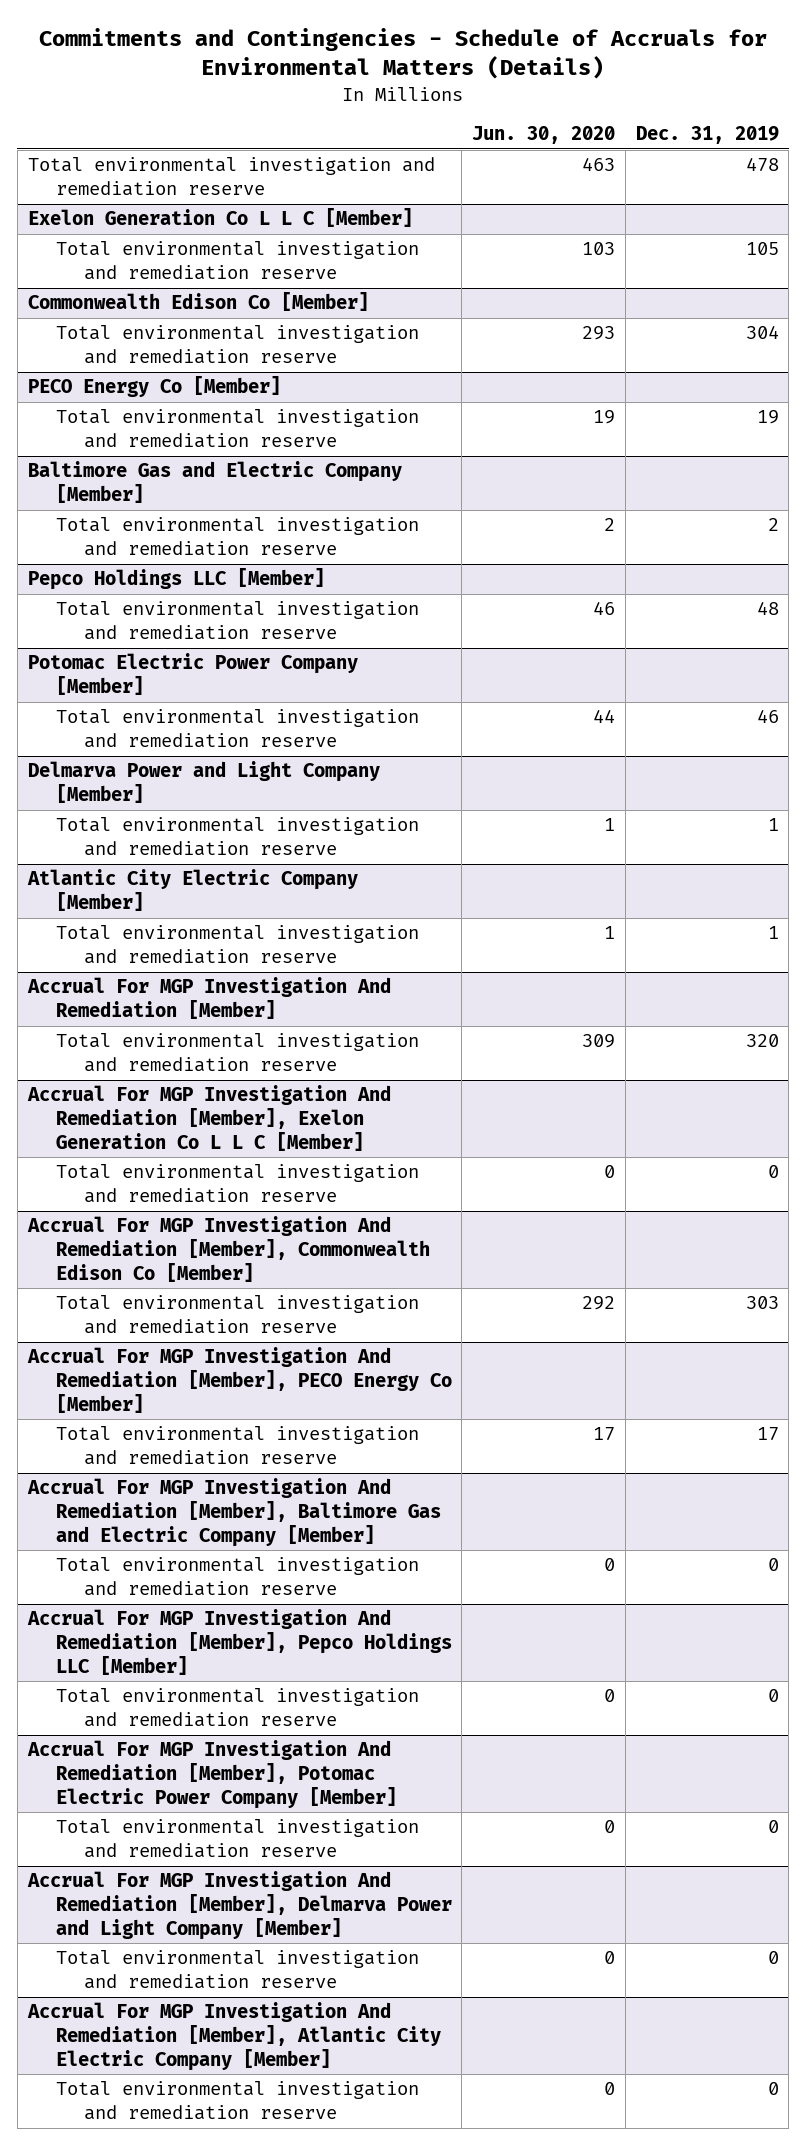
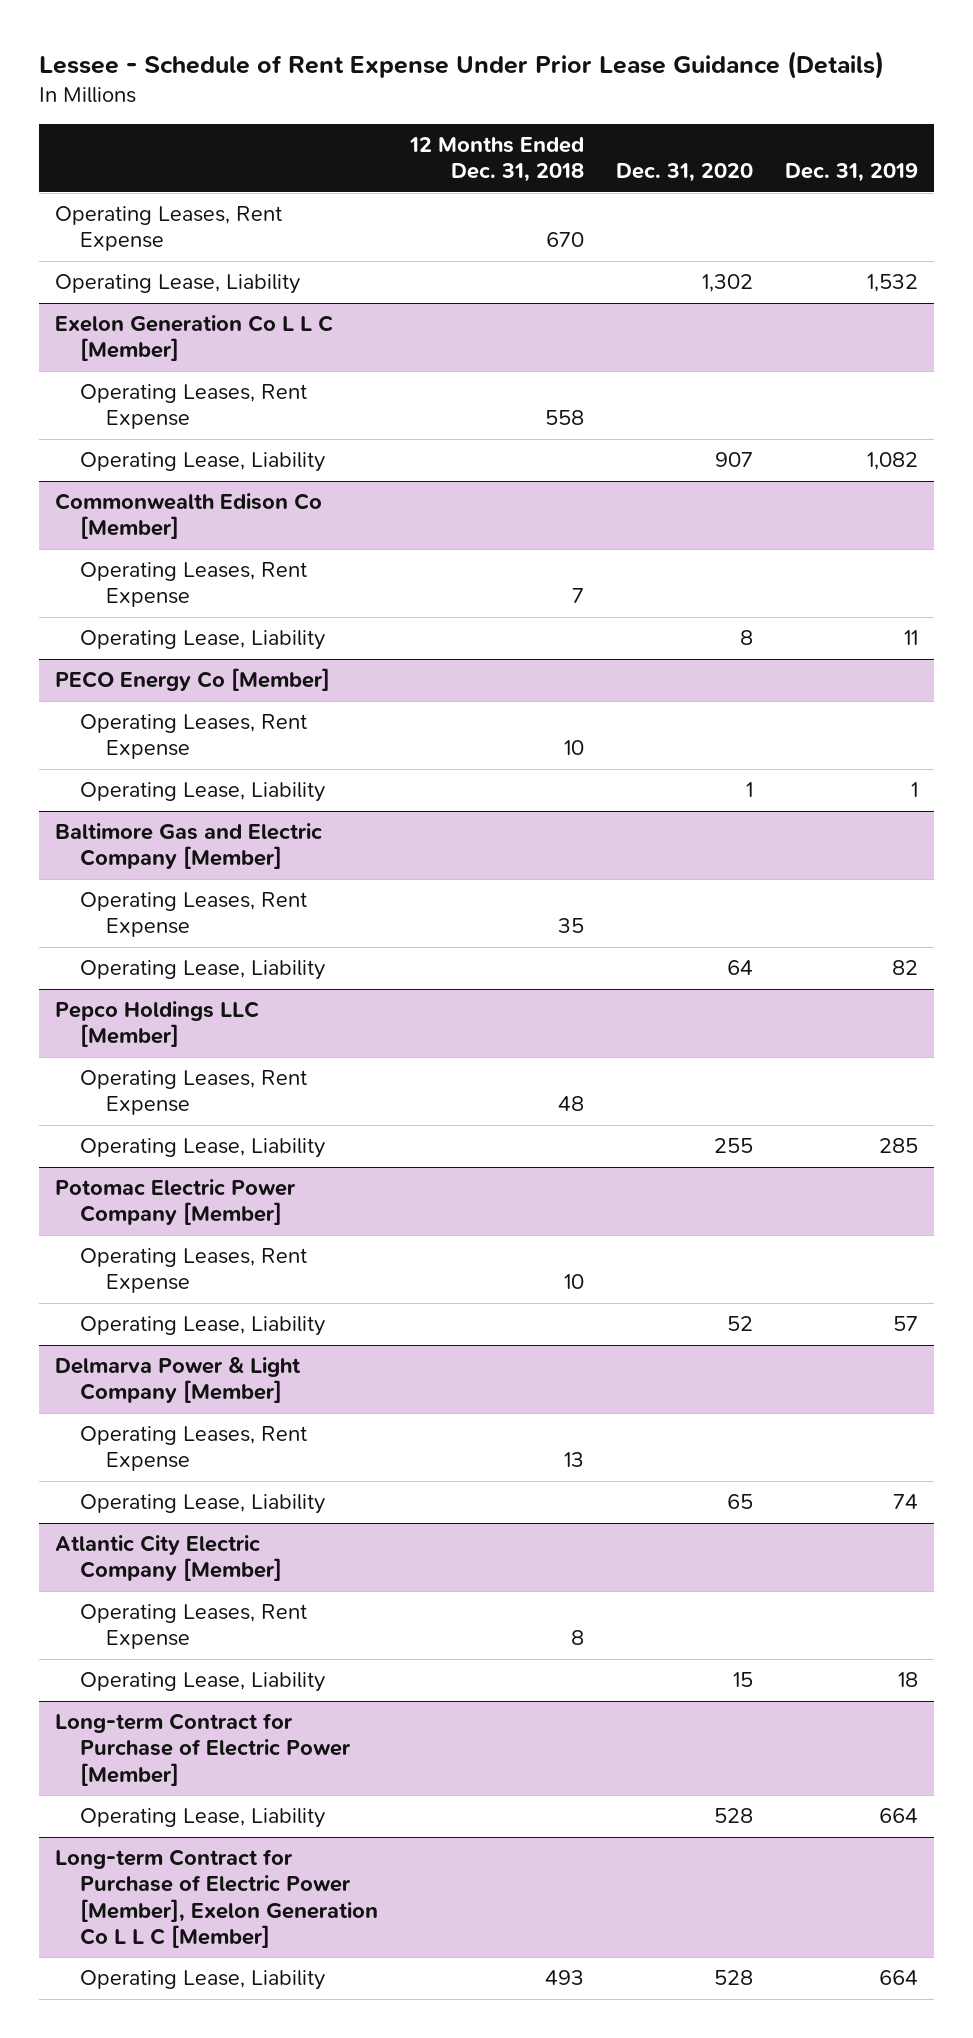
[39,28,768,80] Commitments and Contingencies - Schedule of Accruals for Environmental Matters (Details) -> [38,50,884,79] Lessee - Schedule of Rent Expense Under Prior Lease Guidance (Details)
[472,126,616,145] Jun. 30, 2020 -> none
none -> [409,137,585,183] 12 Months Ended Dec. 31, 2018
none -> [615,163,753,183] Dec. 31, 2020
[27,157,435,197] Total environmental investigation and remediation reserve -> none
none -> [54,206,282,252] Operating Leases, Rent Expense
none -> [54,274,300,295] Operating Lease, Liability
[55,241,419,281] Total environmental investigation and remediation reserve -> none
none -> [80,384,308,430] Operating Leases, Rent Expense
none -> [80,452,326,473] Operating Lease, Liability
[55,325,419,365] Total environmental investigation and remediation reserve -> none
none -> [80,562,308,608] Operating Leases, Rent Expense
none -> [80,630,326,651] Operating Lease, Liability
[55,409,419,449] Total environmental investigation and remediation reserve -> none
none -> [80,714,308,760] Operating Leases, Rent Expense
none -> [80,782,326,803] Operating Lease, Liability
[55,517,419,557] Total environmental investigation and remediation reserve -> none
none -> [80,892,308,938] Operating Leases, Rent Expense
none -> [80,960,326,981] Operating Lease, Liability
[55,601,419,641] Total environmental investigation and remediation reserve -> none
none -> [80,1070,308,1116] Operating Leases, Rent Expense
none -> [80,1138,326,1159] Operating Lease, Liability
[55,709,419,749] Total environmental investigation and remediation reserve -> none
[55,817,419,857] Total environmental investigation and remediation reserve -> none
none -> [80,1248,308,1294] Operating Leases, Rent Expense
none -> [80,1316,326,1337] Operating Lease, Liability
[27,761,380,804] Delmarva Power and Light Company [Member] -> [54,1357,301,1404] Delmarva Power & Light Company [Member]
none -> [80,1426,308,1472] Operating Leases, Rent Expense
none -> [80,1494,326,1515] Operating Lease, Liability
[55,925,419,965] Total environmental investigation and remediation reserve -> none
[26,977,391,1020] Accrual For MGP Investigation And Remediation [Member] -> none
[55,1033,419,1073] Total environmental investigation and remediation reserve -> none
[26,1085,391,1152] Accrual For MGP Investigation And Remediation [Member], Exelon Generation Co L L C [Member] -> none
[55,1164,419,1204] Total environmental investigation and remediation reserve -> none
[26,1216,430,1283] Accrual For MGP Investigation And Remediation [Member], Commonwealth Edison Co [Member] -> none
[55,1295,419,1335] Total environmental investigation and remediation reserve -> none
[26,1347,452,1414] Accrual For MGP Investigation And Remediation [Member], PECO Energy Co [Member] -> none
[55,1426,419,1466] Total environmental investigation and remediation reserve -> none
[26,1478,441,1548] Accrual For MGP Investigation And Remediation [Member], Baltimore Gas and Electric Company [Member] -> none
[55,1557,419,1597] Total environmental investigation and remediation reserve -> none
[26,1609,452,1676] Accrual For MGP Investigation And Remediation [Member], Pepco Holdings LLC [Member] -> none
[55,1688,419,1728] Total environmental investigation and remediation reserve -> none
[26,1740,397,1810] Accrual For MGP Investigation And Remediation [Member], Potomac Electric Power Company [Member] -> none
[55,1819,419,1859] Total environmental investigation and remediation reserve -> none
[26,1871,452,1941] Accrual For MGP Investigation And Remediation [Member], Delmarva Power and Light Company [Member] -> none
[55,1950,419,1990] Total environmental investigation and remediation reserve -> none
[26,2002,441,2072] Accrual For MGP Investigation And Remediation [Member], Atlantic City Electric Company [Member] -> none
[55,2081,419,2121] Total environmental investigation and remediation reserve -> none
none -> [80,1604,308,1650] Operating Leases, Rent Expense
none -> [80,1672,326,1693] Operating Lease, Liability
none -> [54,1713,352,1786] Long-term Contract for Purchase of Electric Power [Member]
none -> [80,1808,326,1829] Operating Lease, Liability
none -> [54,1849,379,1948] Long-term Contract for Purchase of Electric Power [Member], Exelon Generation Co L L C [Member]
none -> [80,1970,326,1991] Operating Lease, Liability

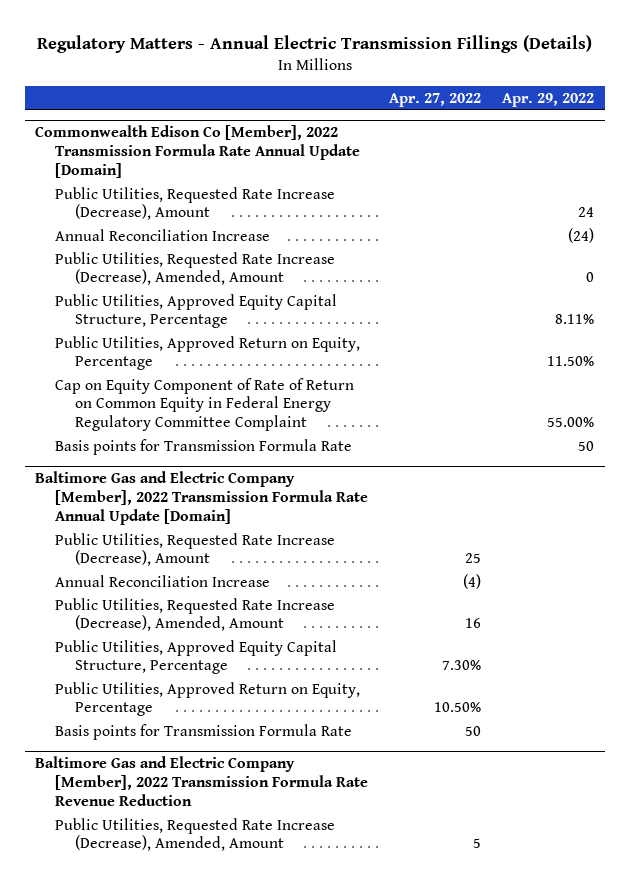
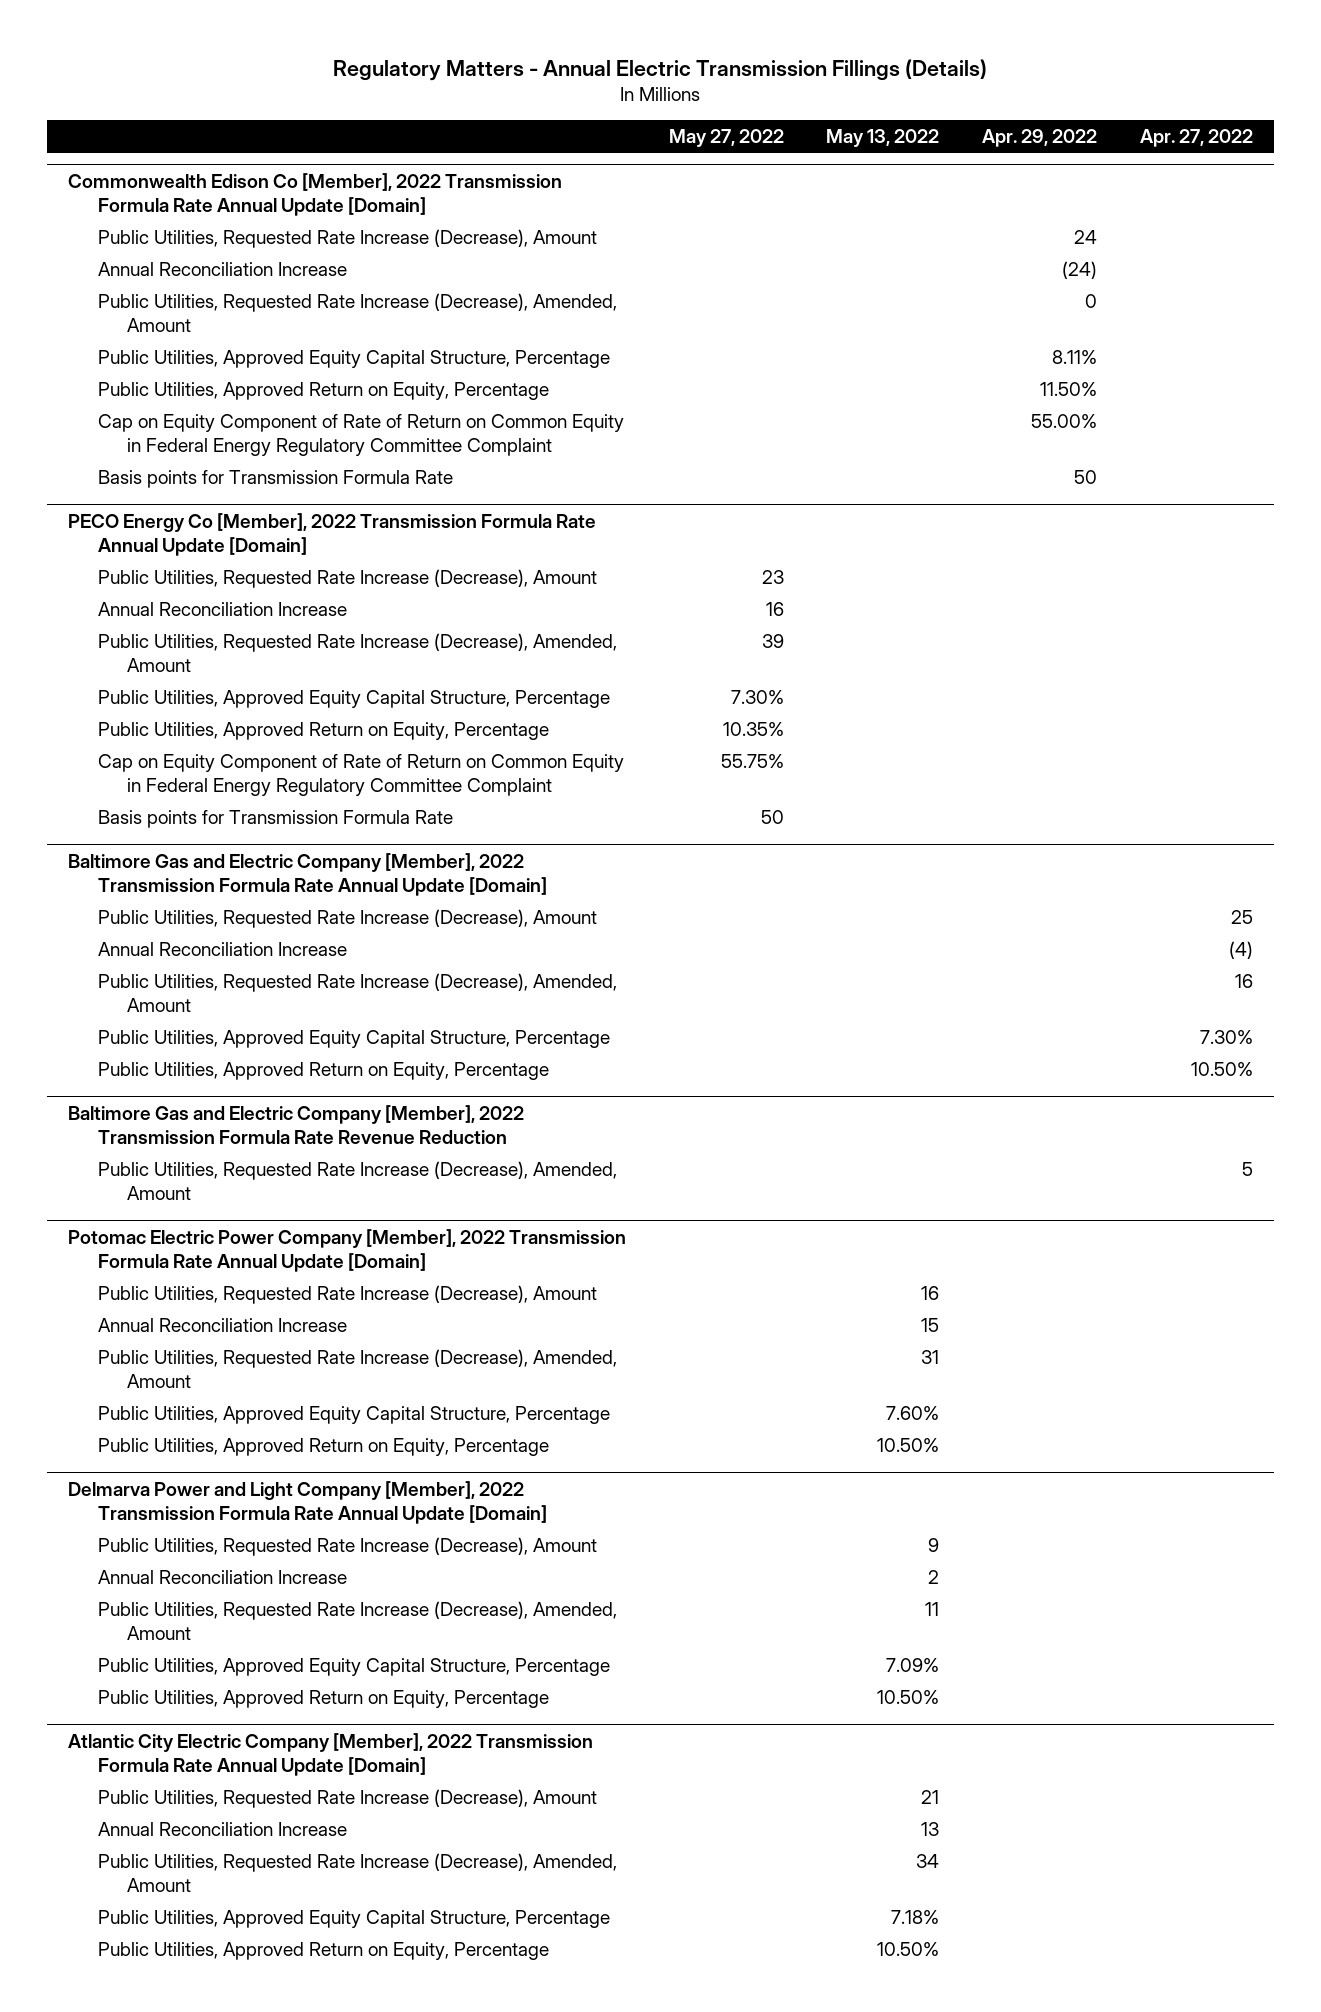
none -> [668,129,784,148] May 27, 2022
none -> [826,129,940,148] May 13, 2022
none -> [67,512,596,556] PECO Energy Co [Member], 2022 Transmission Formula Rate Annual Update [Domain]
none -> [97,568,597,588] Public Utilities, Requested Rate Increase (Decrease), Amount
none -> [97,601,347,616] Annual Reconciliation Increase
none -> [97,632,617,672] Public Utilities, Requested Rate Increase (Decrease), Amended, Amount
none -> [97,689,610,708] Public Utilities, Approved Equity Capital Structure, Percentage
none -> [97,721,549,740] Public Utilities, Approved Return on Equity, Percentage
none -> [97,753,624,796] Cap on Equity Component of Rate of Return on Common Equity in Federal Energy Regulatory Committee Complaint
none -> [97,809,453,828] Basis points for Transmission Formula Rate
[55,723,353,740] Basis points for Transmission Formula Rate -> none
none -> [67,1228,626,1272] Potomac Electric Power Company [Member], 2022 Transmission Formula Rate Annual Update [Domain]
none -> [97,1284,597,1304] Public Utilities, Requested Rate Increase (Decrease), Amount
none -> [97,1317,347,1332] Annual Reconciliation Increase
none -> [97,1348,617,1388] Public Utilities, Requested Rate Increase (Decrease), Amended, Amount
none -> [97,1405,610,1424] Public Utilities, Approved Equity Capital Structure, Percentage
none -> [97,1437,549,1456] Public Utilities, Approved Return on Equity, Percentage
none -> [67,1480,547,1524] Delmarva Power and Light Company [Member], 2022 Transmission Formula Rate Annual Update [Domain]
none -> [97,1536,597,1556] Public Utilities, Requested Rate Increase (Decrease), Amount
none -> [97,1569,347,1584] Annual Reconciliation Increase
none -> [97,1600,617,1640] Public Utilities, Requested Rate Increase (Decrease), Amended, Amount
none -> [97,1657,610,1676] Public Utilities, Approved Equity Capital Structure, Percentage
none -> [97,1689,549,1708] Public Utilities, Approved Return on Equity, Percentage
none -> [67,1732,593,1776] Atlantic City Electric Company [Member], 2022 Transmission Formula Rate Annual Update [Domain]
none -> [97,1788,597,1808] Public Utilities, Requested Rate Increase (Decrease), Amount
none -> [97,1821,347,1836] Annual Reconciliation Increase
none -> [97,1852,617,1892] Public Utilities, Requested Rate Increase (Decrease), Amended, Amount
none -> [97,1909,610,1928] Public Utilities, Approved Equity Capital Structure, Percentage
none -> [97,1941,549,1960] Public Utilities, Approved Return on Equity, Percentage

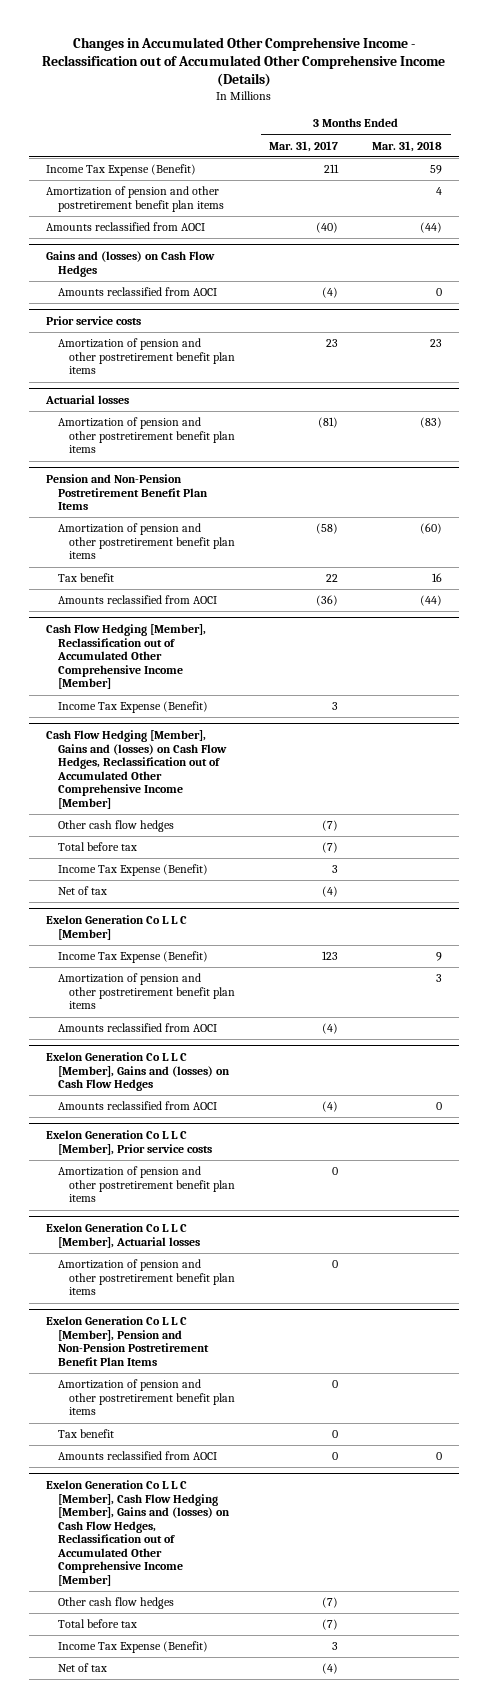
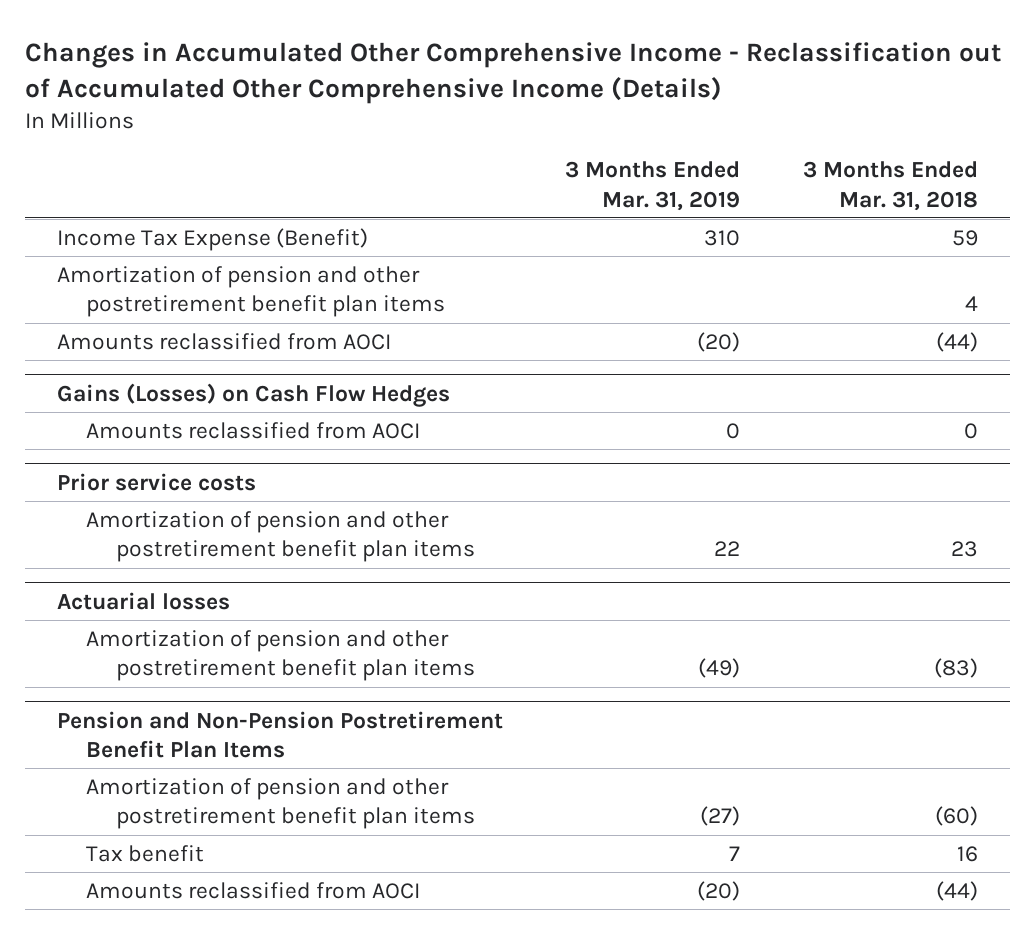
[269,140,339,152] Mar. 31, 2017 -> none
none -> [565,161,741,211] 3 Months Ended Mar. 31, 2019
[46,251,216,277] Gains and (losses) on Cash Flow Hedges -> [56,382,450,407] Gains (Losses) on Cash Flow Hedges
[46,624,207,690] Cash Flow Hedging [Member], Reclassification out of Accumulated Other Comprehensive Income [Member] -> none
[57,701,208,714] Income Tax Expense (Benefit) -> none
[46,730,227,809] Cash Flow Hedging [Member], Gains and (losses) on Cash Flow Hedges, Reclassification out of Accumulated Other Comprehensive Income [Member] -> none
[57,820,174,833] Other cash flow hedges -> none
[57,842,137,852] Total before tax -> none
[57,864,208,877] Income Tax Expense (Benefit) -> none
[57,886,107,896] Net of tax -> none
[46,915,188,940] Exelon Generation Co L L C [Member] -> none
[57,951,208,964] Income Tax Expense (Benefit) -> none
[57,973,236,1010] Amortization of pension and other postretirement benefit plan items -> none
[57,1023,217,1033] Amounts reclassified from AOCI -> none
[46,1052,230,1092] Exelon Generation Co L L C [Member], Gains and (losses) on Cash Flow Hedges -> none
[57,1101,217,1111] Amounts reclassified from AOCI -> none
[46,1130,212,1155] Exelon Generation Co L L C [Member], Prior service costs -> none
[57,1166,236,1203] Amortization of pension and other postretirement benefit plan items -> none
[46,1223,200,1248] Exelon Generation Co L L C [Member], Actuarial losses -> none
[57,1259,236,1296] Amortization of pension and other postretirement benefit plan items -> none
[46,1316,209,1366] Exelon Generation Co L L C [Member], Pension and Non-Pension Postretirement Benefit Plan Items -> none
[57,1379,236,1416] Amortization of pension and other postretirement benefit plan items -> none
[57,1429,114,1439] Tax benefit -> none
[57,1451,217,1461] Amounts reclassified from AOCI -> none
[46,1480,230,1587] Exelon Generation Co L L C [Member], Cash Flow Hedging [Member], Gains and (losses) on Cash Flow Hedges, Reclassification out of Accumulated Other Comprehensive Income [Member] -> none
[57,1597,174,1610] Other cash flow hedges -> none
[57,1619,137,1629] Total before tax -> none
[57,1641,208,1654] Income Tax Expense (Benefit) -> none
[57,1663,107,1673] Net of tax -> none

